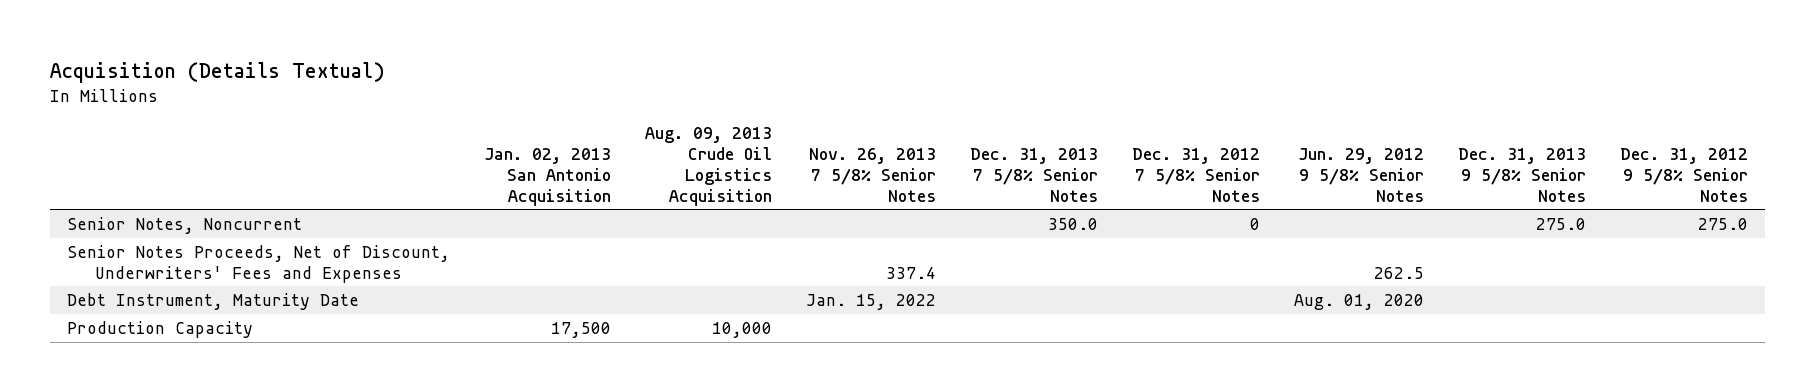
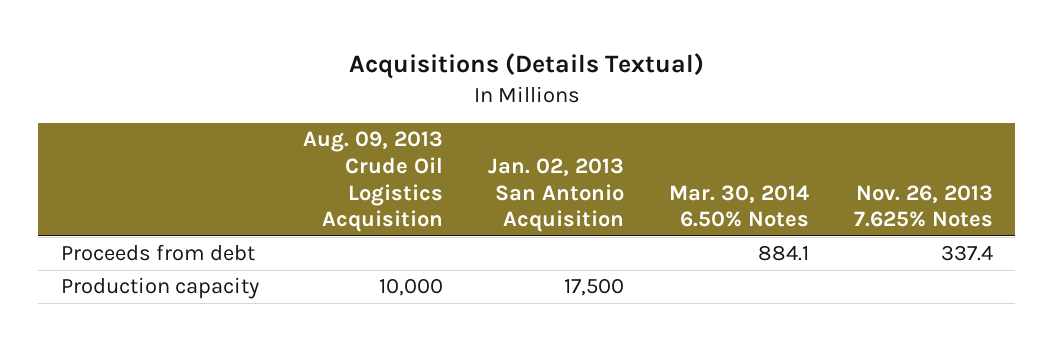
[50,61,386,83] Acquisition (Details Textual) -> [348,53,704,80] Acquisitions (Details Textual)
[809,148,937,202] Nov. 26, 2013 7 5/8% Senior Notes -> none
[970,148,1099,202] Dec. 31, 2013 7 5/8% Senior Notes -> none
[1132,148,1261,202] Dec. 31, 2012 7 5/8% Senior Notes -> none
[1298,148,1425,202] Jun. 29, 2012 9 5/8% Senior Notes -> none
[1458,148,1587,202] Dec. 31, 2013 9 5/8% Senior Notes -> none
[1620,148,1749,202] Dec. 31, 2012 9 5/8% Senior Notes -> none
none -> [669,184,810,228] Mar. 30, 2014 6.50% Notes
none -> [854,184,994,228] Nov. 26, 2013 7.625% Notes
[67,216,303,234] Senior Notes, Noncurrent -> none
[67,292,360,310] Debt Instrument, Maturity Date -> none
[67,244,451,283] Senior Notes Proceeds, Net of Discount, Underwriters' Fees and Expenses -> [60,244,255,262] Proceeds from debt
[67,320,254,338] Production Capacity -> [60,277,259,300] Production capacity

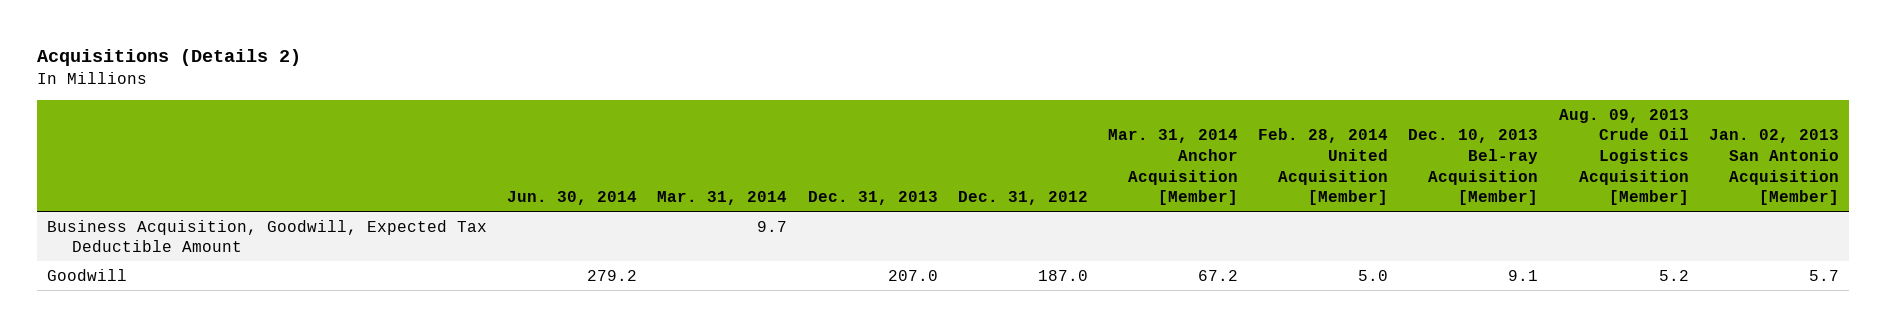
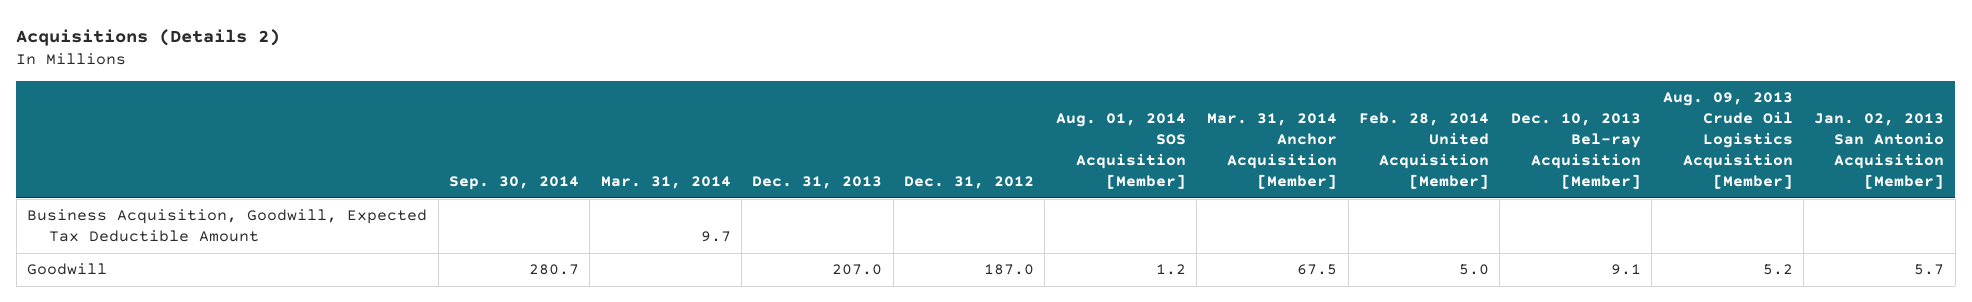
[507,191,638,206] Jun. 30, 2014 -> none
none -> [449,176,580,191] Sep. 30, 2014
none -> [1055,113,1186,190] Aug. 01, 2014 SOS Acquisition [Member]
[1198,269,1239,281] 67.2 -> [1297,264,1338,276] 67.5

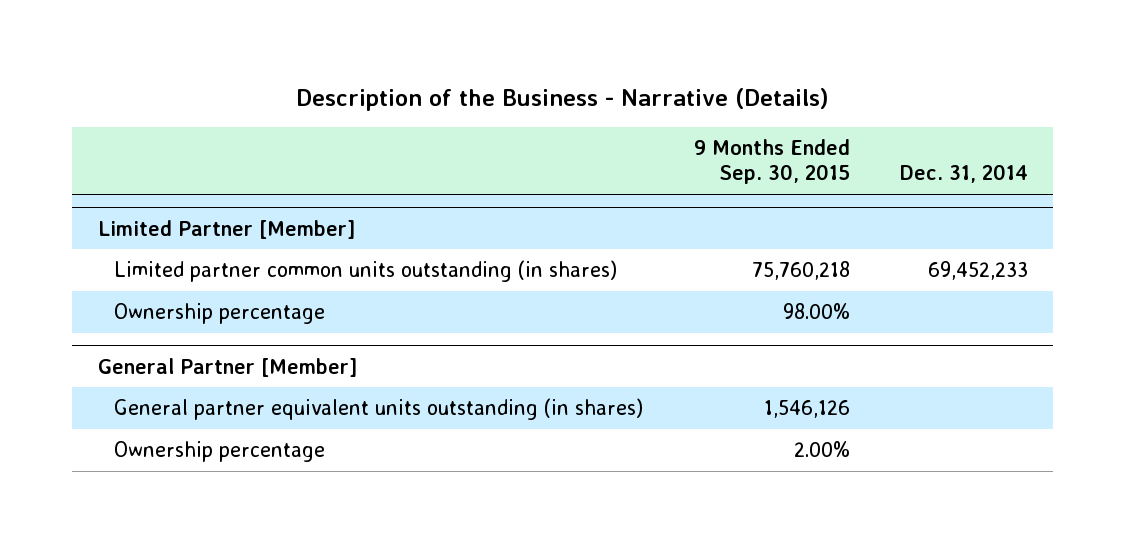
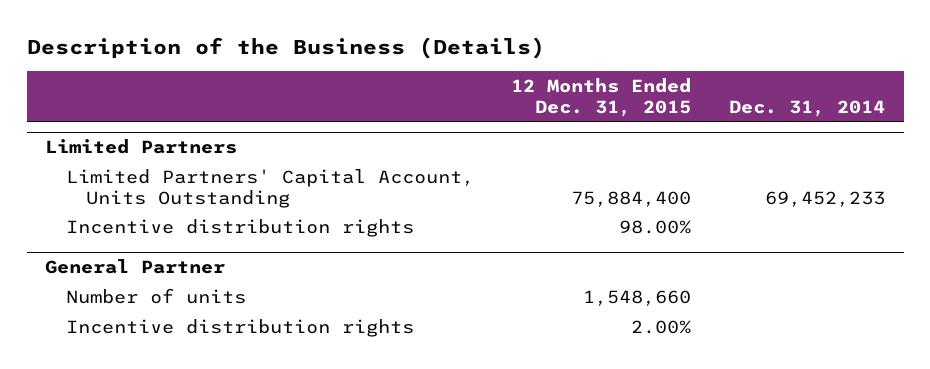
[295,87,829,111] Description of the Business - Narrative (Details) -> [26,36,545,59] Description of the Business (Details)
[693,139,850,185] 9 Months Ended Sep. 30, 2015 -> none
none -> [511,77,692,117] 12 Months Ended Dec. 31, 2015
[97,219,355,239] Limited Partner [Member] -> [45,139,238,155] Limited Partners
[114,260,618,283] Limited partner common units outstanding (in shares) -> [65,168,474,208] Limited Partners' Capital Account, Units Outstanding
[114,303,326,325] Ownership percentage -> [65,218,414,237] Incentive distribution rights
[97,357,357,377] General Partner [Member] -> [45,259,226,275] General Partner
[114,398,644,421] General partner equivalent units outstanding (in shares) -> [65,287,246,304] Number of units
[114,441,326,463] Ownership percentage -> [65,318,414,337] Incentive distribution rights

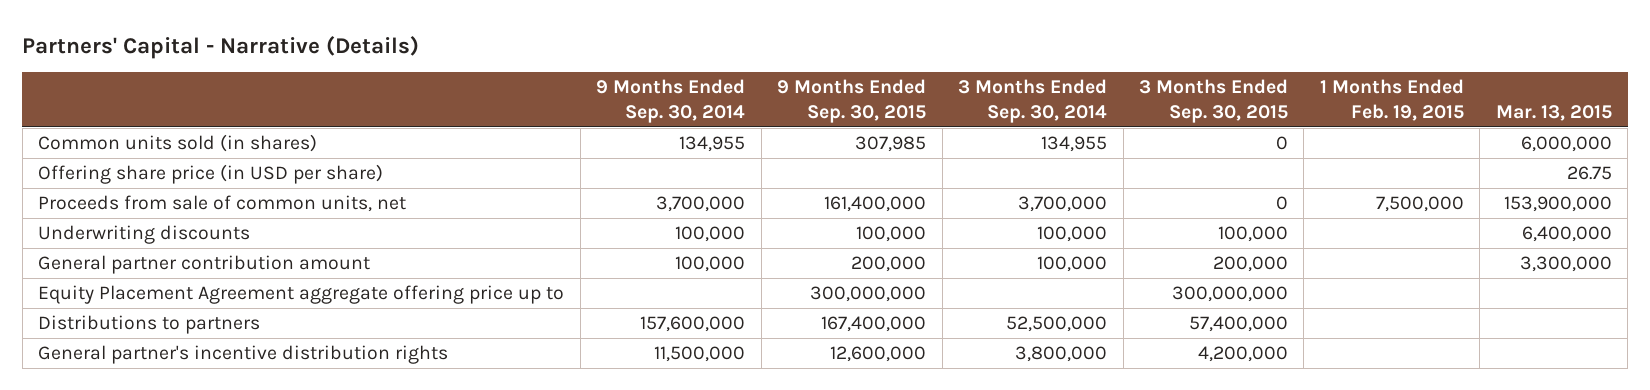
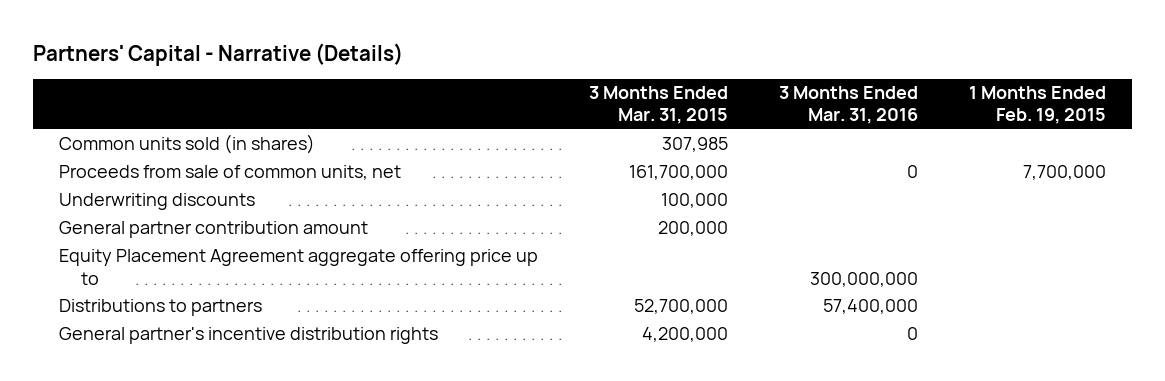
[596,79,746,124] 9 Months Ended Sep. 30, 2014 -> none
[777,79,927,124] 9 Months Ended Sep. 30, 2015 -> none
[958,79,1108,124] 3 Months Ended Sep. 30, 2014 -> none
[1138,79,1288,124] 3 Months Ended Sep. 30, 2015 -> none
[1495,105,1612,122] Mar. 13, 2015 -> none
none -> [588,86,728,125] 3 Months Ended Mar. 31, 2015
none -> [779,86,919,125] 3 Months Ended Mar. 31, 2016
[38,164,384,185] Offering share price (in USD per share) -> none
[1375,196,1464,213] 7,500,000 -> [1023,165,1107,181] 7,700,000

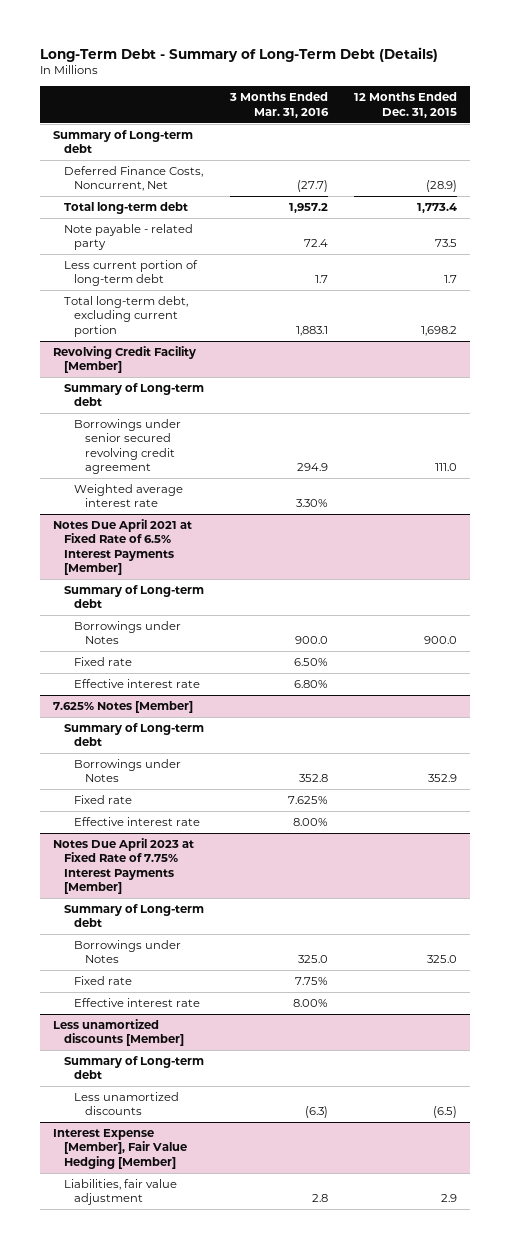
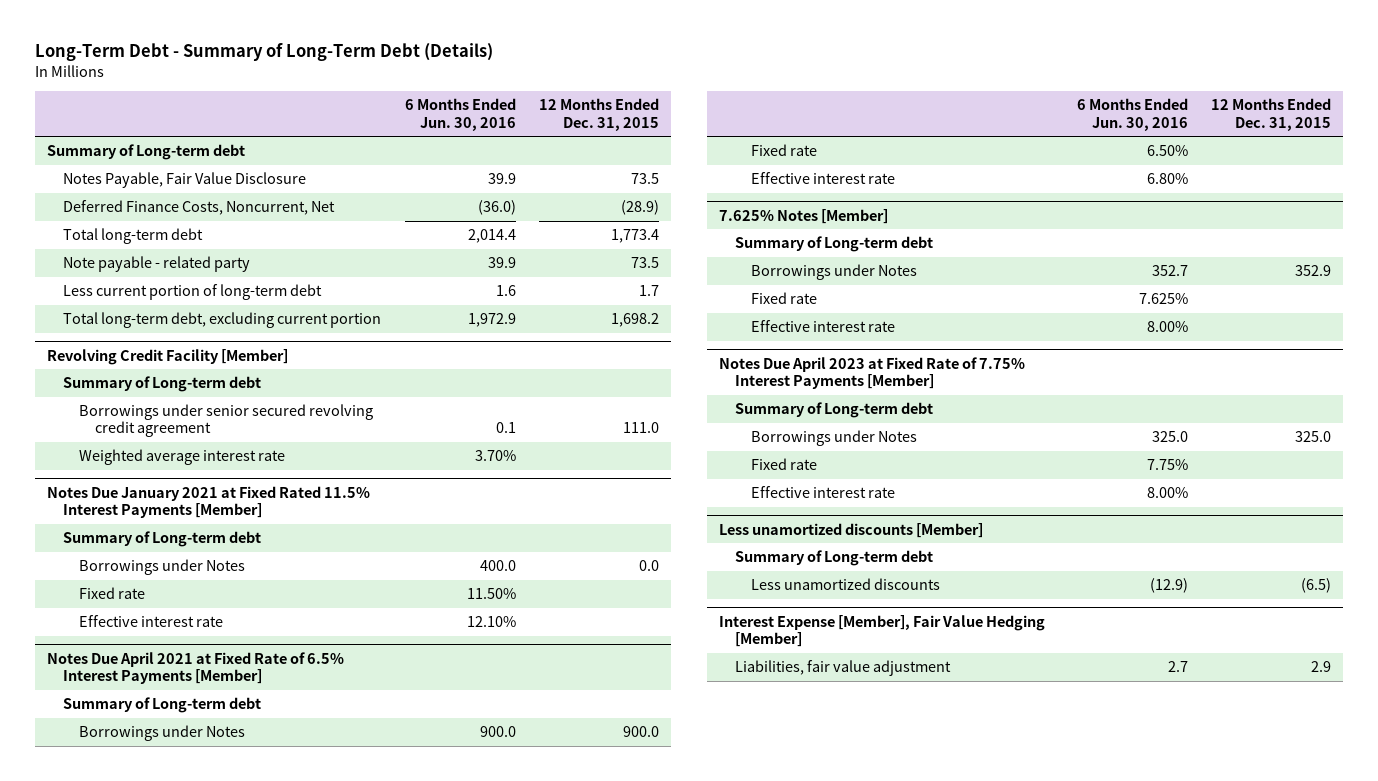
[229,92,330,118] 3 Months Ended Mar. 31, 2016 -> none
none -> [404,98,516,131] 6 Months Ended Jun. 30, 2016
none -> [63,172,307,189] Notes Payable, Fair Value Disclosure
none -> [46,485,370,519] Notes Due January 2021 at Fixed Rated 11.5% Interest Payments [Member]
none -> [63,531,262,548] Summary of Long-term debt
none -> [79,559,246,576] Borrowings under Notes
none -> [79,587,146,600] Fixed rate
none -> [79,615,224,628] Effective interest rate

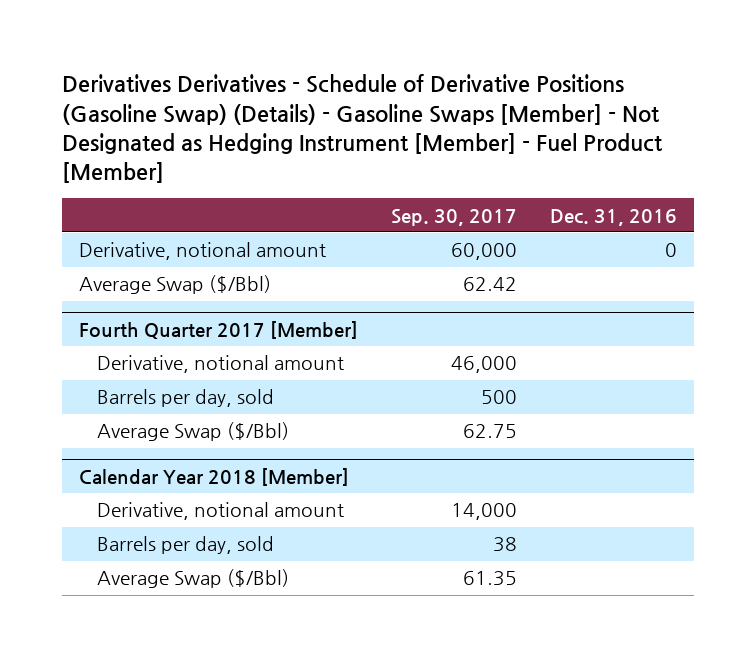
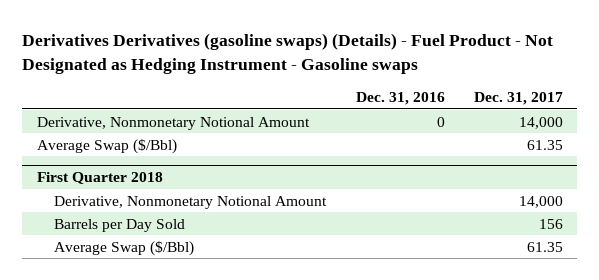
[61,74,662,184] Derivatives Derivatives - Schedule of Derivative Positions (Gasoline Swap) (Details) - Gasoline Swaps [Member] - Not Designated as Hedging Instrument [Member] - Fuel Product [Member] -> [21,32,553,74] Derivatives Derivatives (gasoline swaps) (Details) - Fuel Product - Not Designated as Hedging Instrument - Gasoline swaps
[391,208,518,226] Sep. 30, 2017 -> none
none -> [473,91,563,105] Dec. 31, 2017
[78,242,326,261] Derivative, notional amount -> [36,116,310,130] Derivative, Nonmonetary Notional Amount
[78,321,358,340] Fourth Quarter 2017 [Member] -> none
[97,355,345,374] Derivative, notional amount -> none
[97,389,275,408] Barrels per day, sold -> none
[97,422,290,442] Average Swap ($/Bbl) -> none
[78,468,349,487] Calendar Year 2018 [Member] -> none
[97,502,345,521] Derivative, notional amount -> none
[97,536,275,555] Barrels per day, sold -> none
[97,569,290,589] Average Swap ($/Bbl) -> none
none -> [36,172,163,185] First Quarter 2018
none -> [54,195,328,209] Derivative, Nonmonetary Notional Amount
none -> [54,218,186,232] Barrels per Day Sold
none -> [54,240,195,256] Average Swap ($/Bbl)

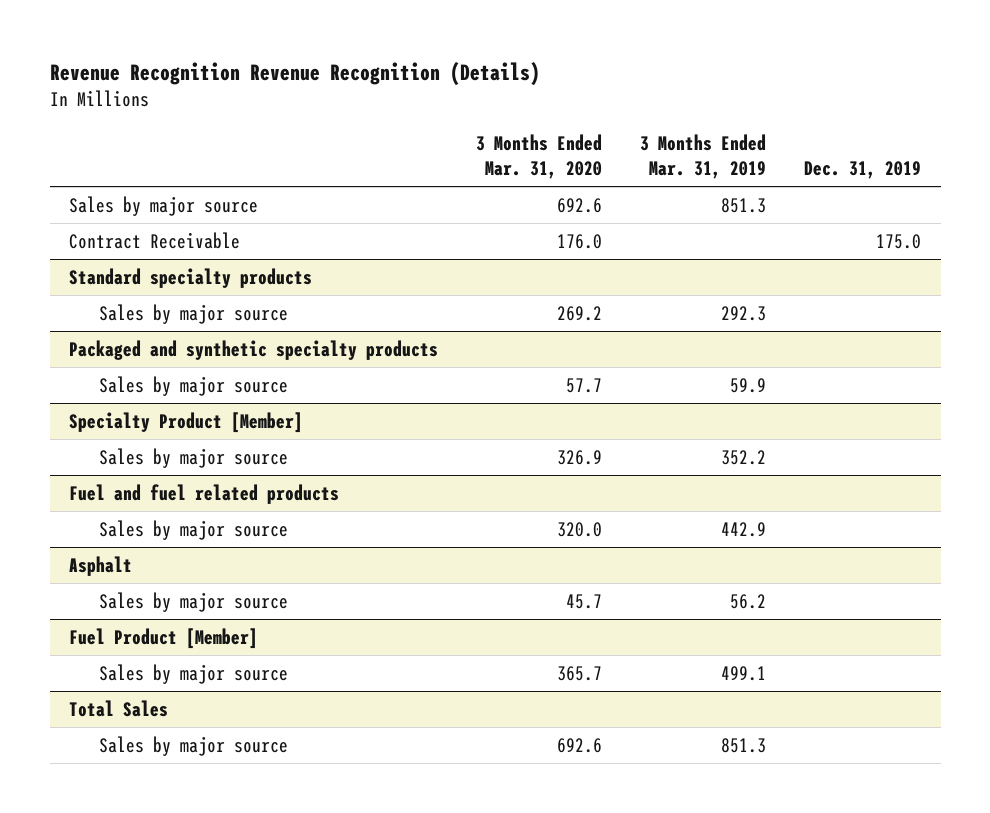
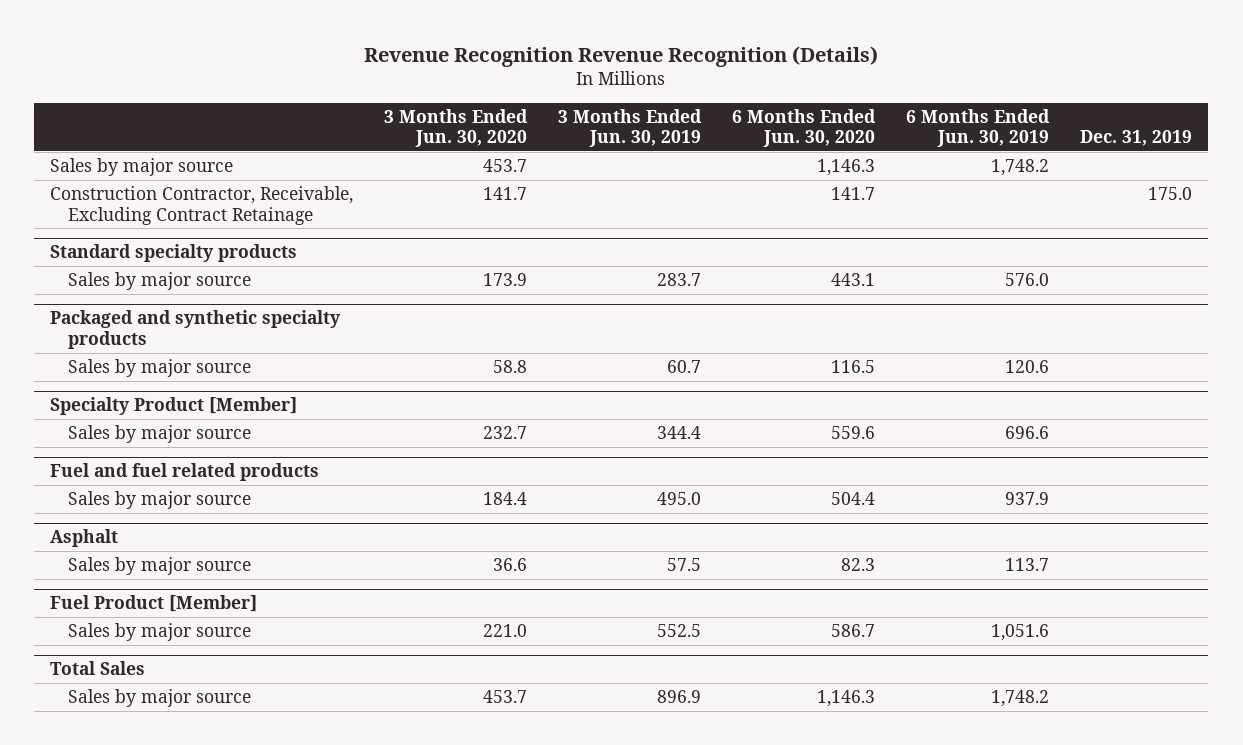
[476,133,603,179] 3 Months Ended Mar. 31, 2020 -> none
[640,133,767,179] 3 Months Ended Mar. 31, 2019 -> none
none -> [384,108,529,148] 3 Months Ended Jun. 30, 2020
none -> [558,108,703,148] 3 Months Ended Jun. 30, 2019
none -> [732,108,877,148] 6 Months Ended Jun. 30, 2020
none -> [906,108,1051,148] 6 Months Ended Jun. 30, 2019
[68,231,240,249] Contract Receivable -> [50,186,354,225] Construction Contractor, Receivable, Excluding Contract Retainage

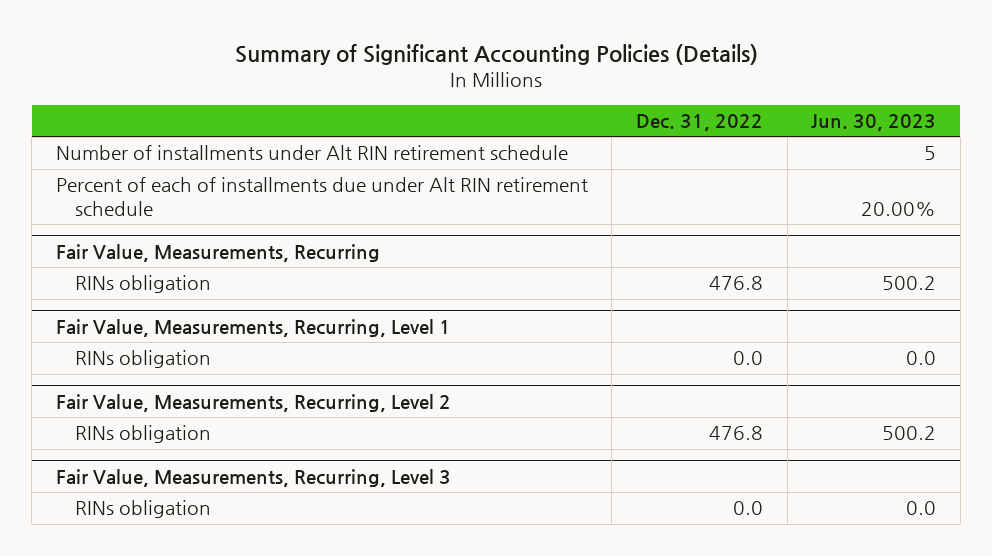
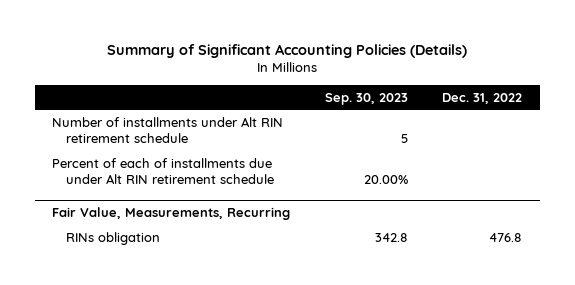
[811,114,937,132] Jun. 30, 2023 -> none
none -> [324,92,408,105] Sep. 30, 2023
[55,319,451,338] Fair Value, Measurements, Recurring, Level 1 -> none
[74,350,211,369] RINs obligation -> none
[55,394,451,413] Fair Value, Measurements, Recurring, Level 2 -> none
[74,425,211,444] RINs obligation -> none
[55,469,451,488] Fair Value, Measurements, Recurring, Level 3 -> none
[74,500,211,519] RINs obligation -> none

